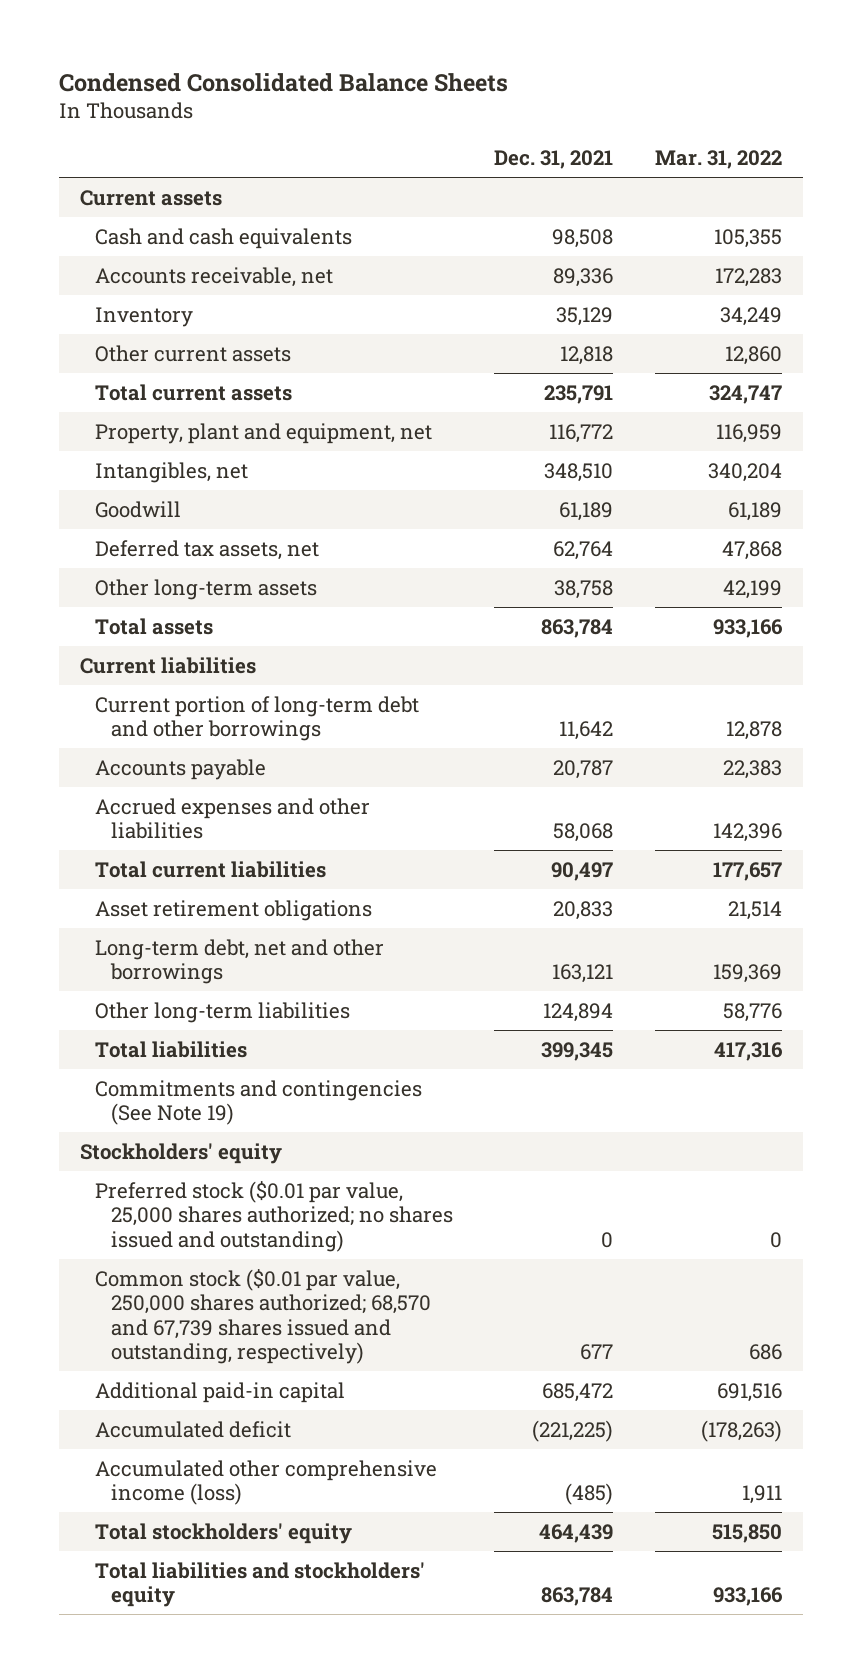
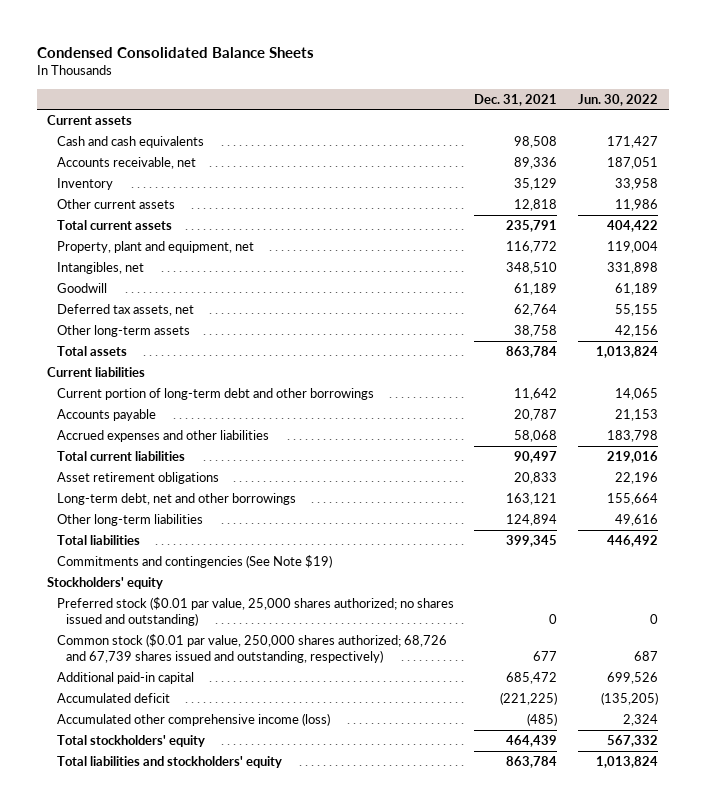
[655,150,783,170] Mar. 31, 2022 -> none
none -> [578,93,659,106] Jun. 30, 2022
[95,1079,423,1126] Commitments and contingencies (See Note 19) -> [56,555,332,569] Commitments and contingencies (See Note $19)
[95,1268,431,1365] Common stock ($0.01 par value, 250,000 shares authorized; 68,570 and 67,739 shares issued and outstanding, respectively) -> [56,634,447,664] Common stock ($0.01 par value, 250,000 shares authorized; 68,726 and 67,739 shares issued and outstanding, respectively)

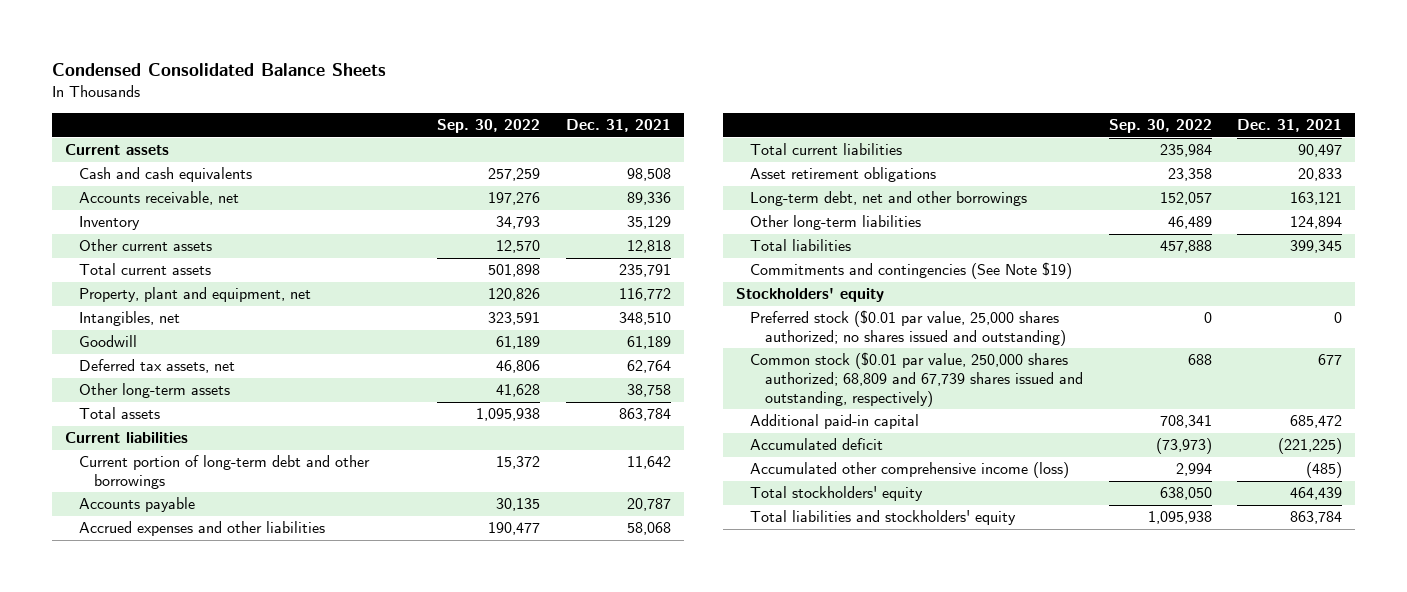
[578,93,659,106] Jun. 30, 2022 -> none
none -> [437,119,541,134] Sep. 30, 2022
[56,634,447,664] Common stock ($0.01 par value, 250,000 shares authorized; 68,726 and 67,739 shares issued and outstanding, respectively) -> [750,352,1083,407] Common stock ($0.01 par value, 250,000 shares authorized; 68,809 and 67,739 shares issued and outstanding, respectively)

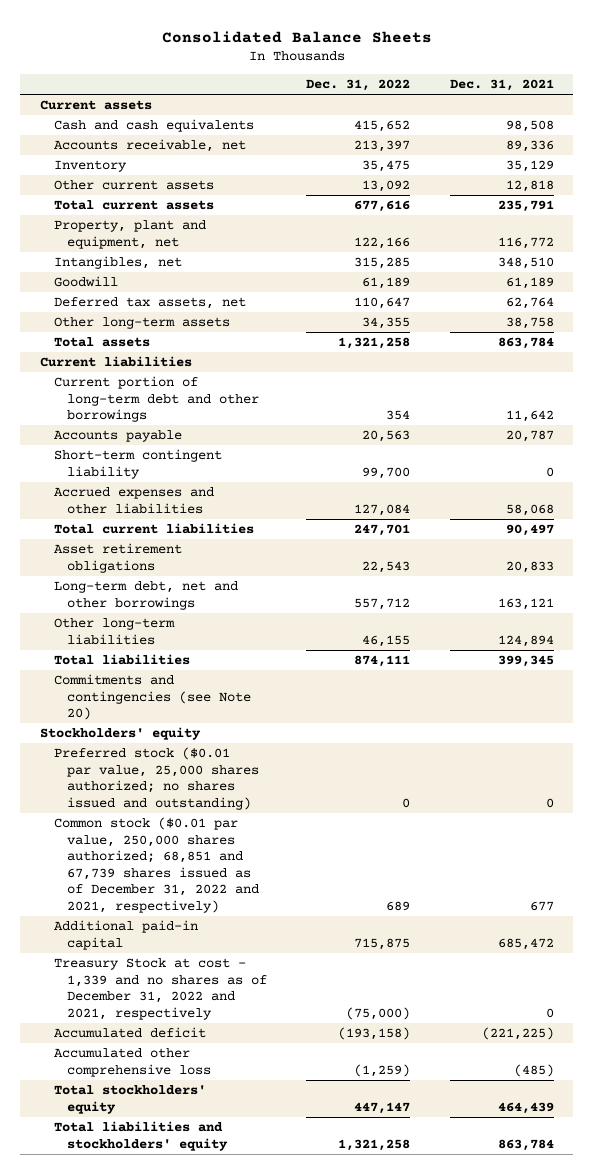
[51,63,386,77] Condensed Consolidated Balance Sheets -> [161,30,432,43] Consolidated Balance Sheets
[437,119,541,134] Sep. 30, 2022 -> none
none -> [306,79,411,92] Dec. 31, 2022
none -> [53,449,222,479] Short-term contingent liability
[750,262,1073,280] Commitments and contingencies (See Note $19) -> [53,674,252,721] Commitments and contingencies (see Note 20)
[750,352,1083,407] Common stock ($0.01 par value, 250,000 shares authorized; 68,809 and 67,739 shares issued and outstanding, respectively) -> [53,817,260,914] Common stock ($0.01 par value, 250,000 shares authorized; 68,851 and 67,739 shares issued as of December 31, 2022 and 2021, respectively)
none -> [53,958,268,1020] Treasury Stock at cost - 1,339 and no shares as of December 31, 2022 and 2021, respectively
[750,462,1070,479] Accumulated other comprehensive income (loss) -> [53,1048,212,1077] Accumulated other comprehensive loss

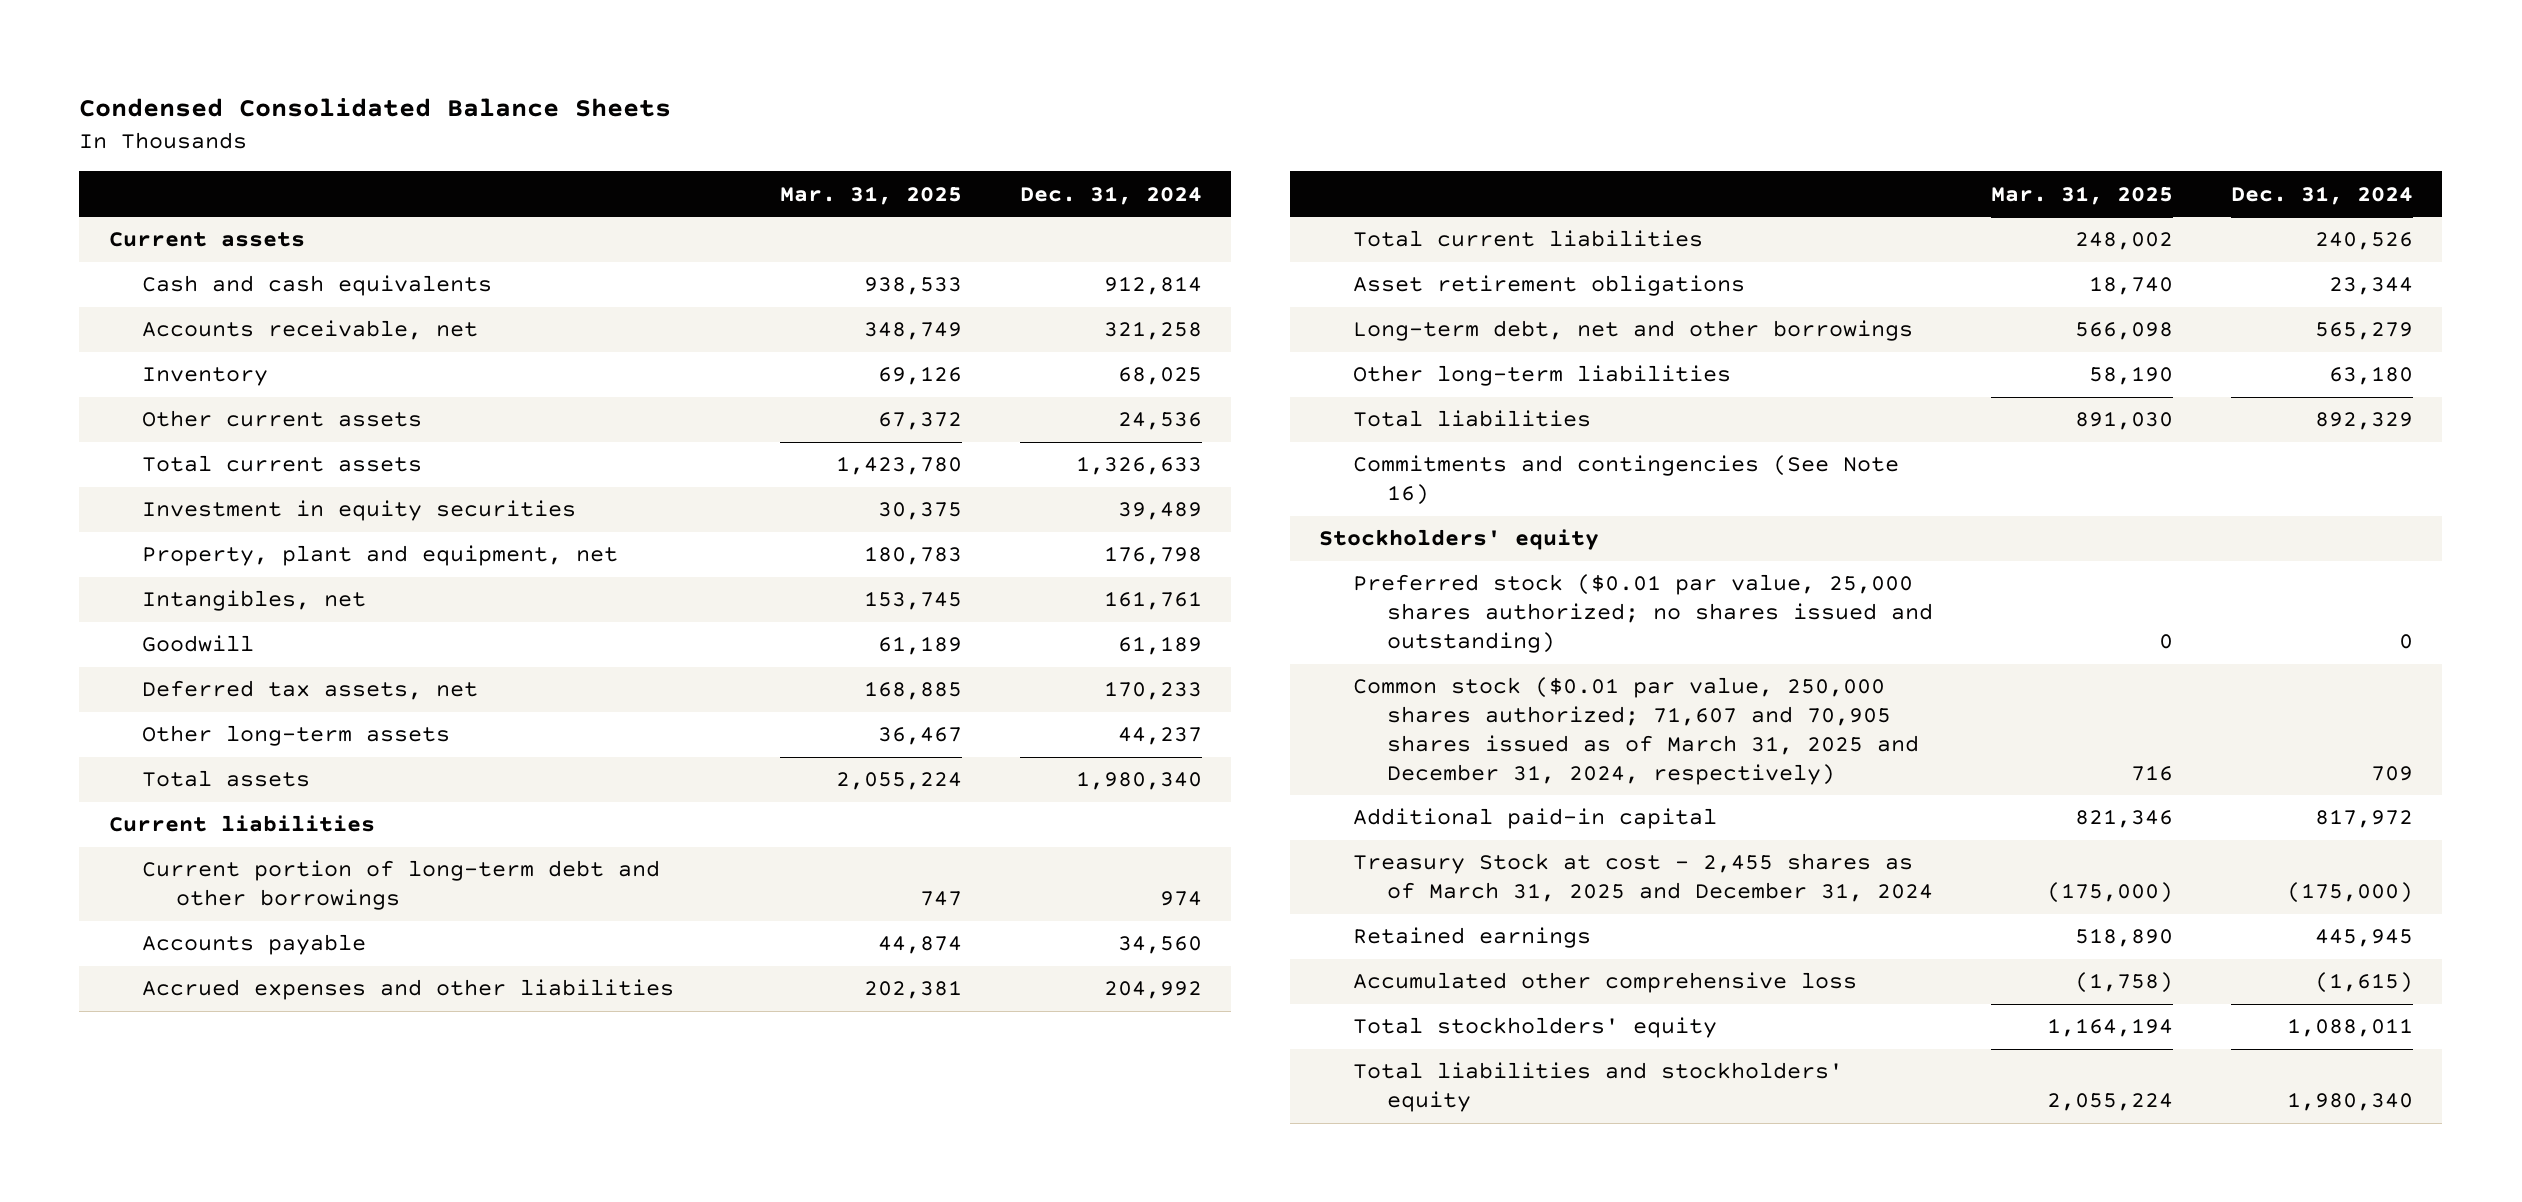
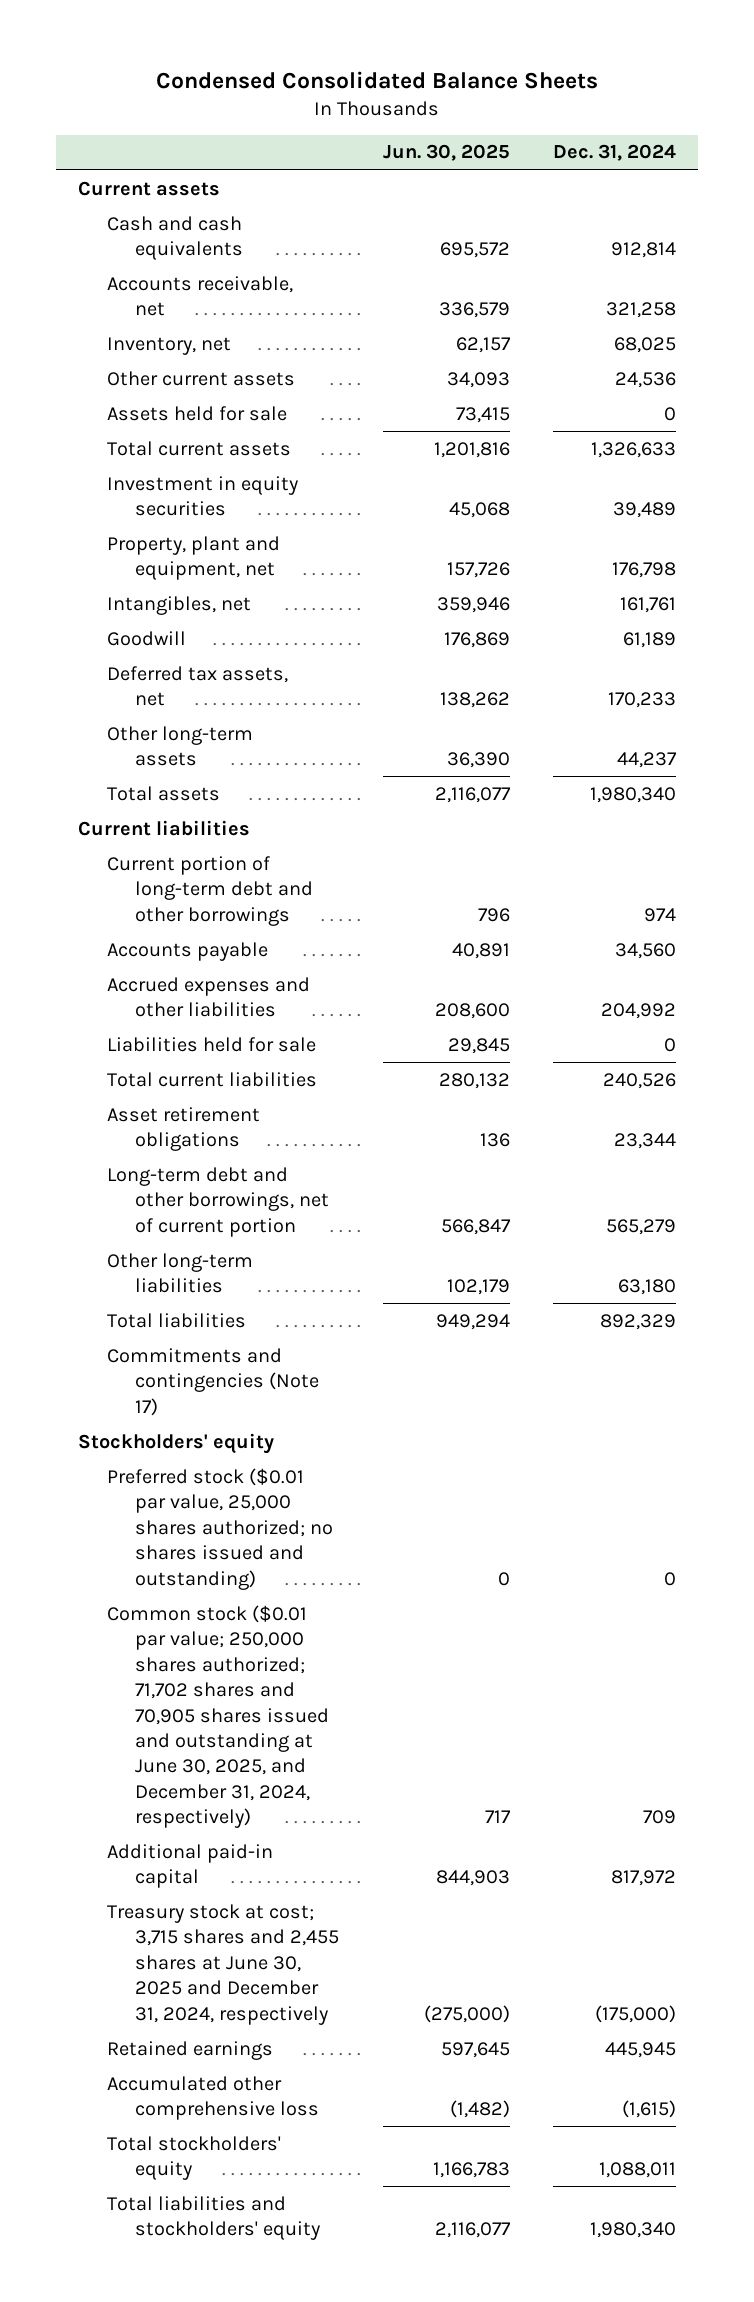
[780,185,963,205] Mar. 31, 2025 -> none
none -> [382,144,510,162] Jun. 30, 2025
[142,367,269,387] Inventory -> [106,336,231,355] Inventory, net
none -> [106,405,287,421] Assets held for sale
none -> [106,1036,316,1052] Liabilities held for sale
[1353,320,1914,342] Long-term debt, net and other borrowings -> [106,1166,330,1237] Long-term debt and other borrowings, net of current portion
[1353,455,1900,506] Commitments and contingencies (See Note 16) -> [106,1347,320,1416] Commitments and contingencies (Note 17)
[1353,677,1919,785] Common stock ($0.01 par value, 250,000 shares authorized; 71,607 and 70,905 shares issued as of March 31, 2025 and December 31, 2024, respectively) -> [106,1604,330,1829] Common stock ($0.01 par value; 250,000 shares authorized; 71,702 shares and 70,905 shares issued and outstanding at June 30, 2025, and December 31, 2024, respectively)
[1353,853,1933,903] Treasury Stock at cost - 2,455 shares as of March 31, 2025 and December 31, 2024 -> [106,1903,340,2025] Treasury stock at cost; 3,715 shares and 2,455 shares at June 30, 2025 and December 31, 2024, respectively

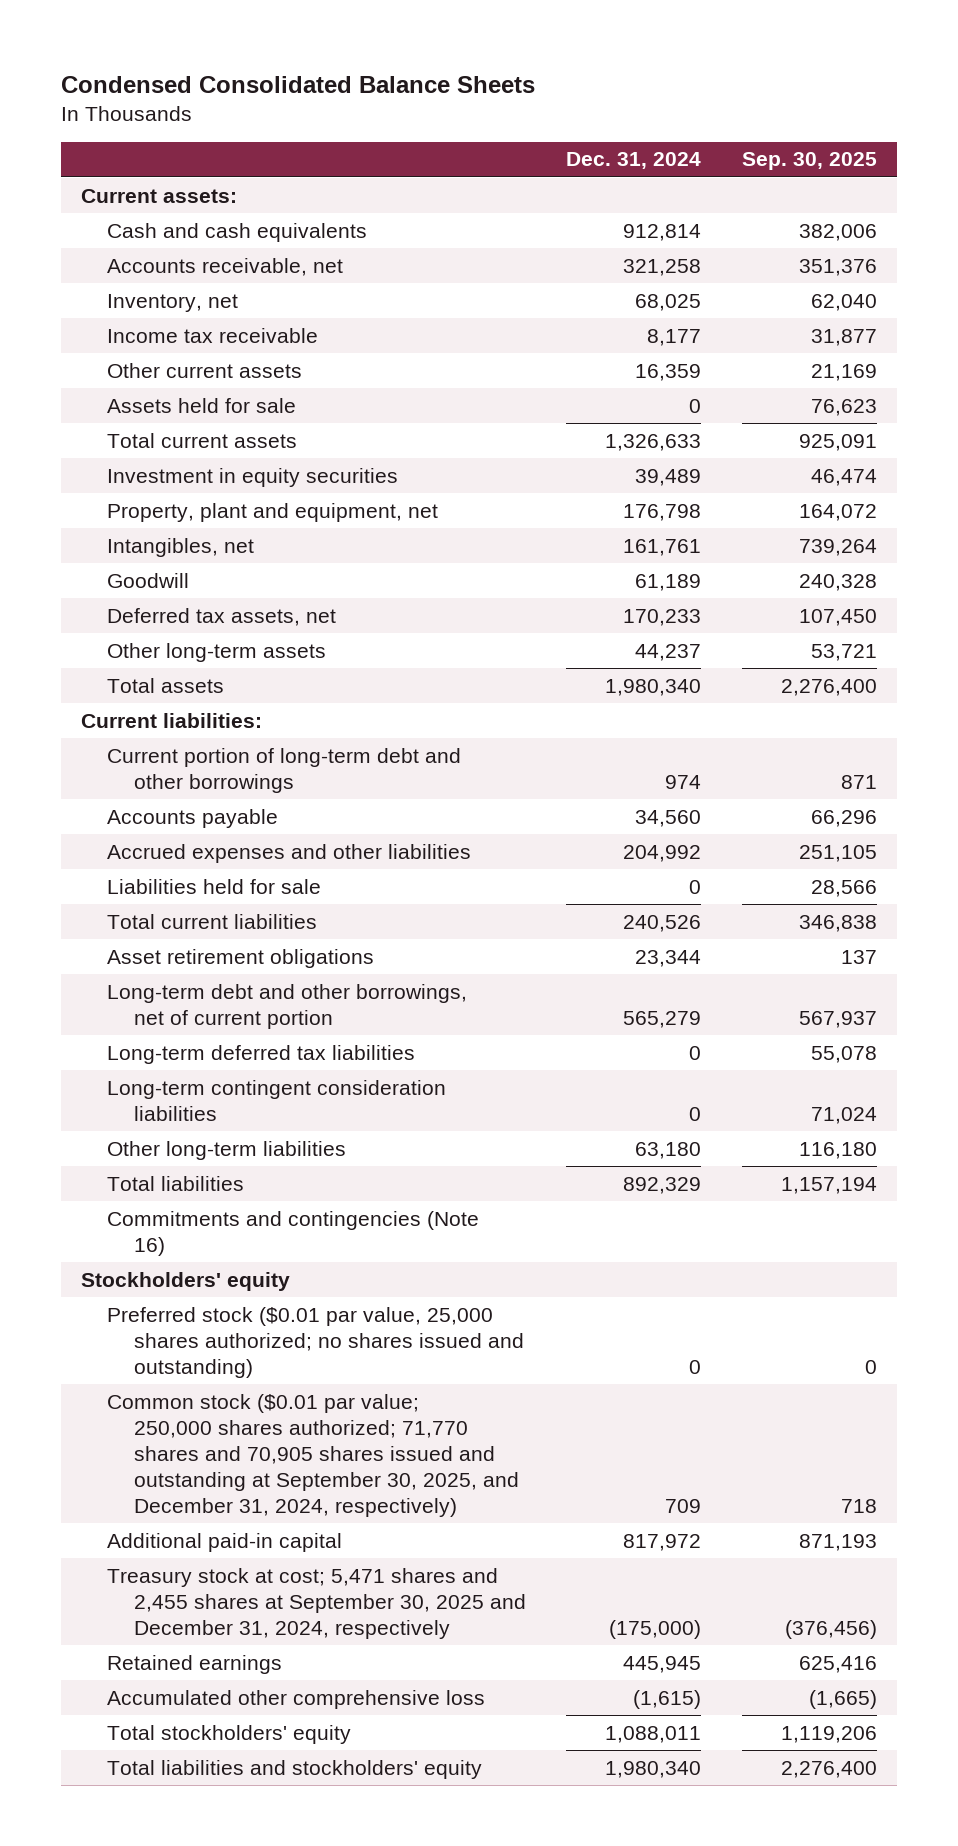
[382,144,510,162] Jun. 30, 2025 -> none
none -> [741,152,877,171] Sep. 30, 2025
[78,180,221,196] Current assets -> [80,188,237,203] Current assets:
none -> [107,327,319,343] Income tax receivable
[615,371,677,388] 24,536 -> [635,363,702,381] 16,359
[78,819,251,836] Current liabilities -> [80,712,262,728] Current liabilities:
none -> [107,1044,416,1064] Long-term deferred tax liabilities
none -> [107,1079,447,1121] Long-term contingent consideration liabilities
[106,1347,320,1416] Commitments and contingencies (Note 17) -> [107,1210,480,1256] Commitments and contingencies (Note 16)
[106,1604,330,1829] Common stock ($0.01 par value; 250,000 shares authorized; 71,702 shares and 70,905 shares issued and outstanding at June 30, 2025, and December 31, 2024, respectively) -> [107,1393,519,1517] Common stock ($0.01 par value; 250,000 shares authorized; 71,770 shares and 70,905 shares issued and outstanding at September 30, 2025, and December 31, 2024, respectively)
[106,1903,340,2025] Treasury stock at cost; 3,715 shares and 2,455 shares at June 30, 2025 and December 31, 2024, respectively -> [107,1567,526,1639] Treasury stock at cost; 5,471 shares and 2,455 shares at September 30, 2025 and December 31, 2024, respectively

